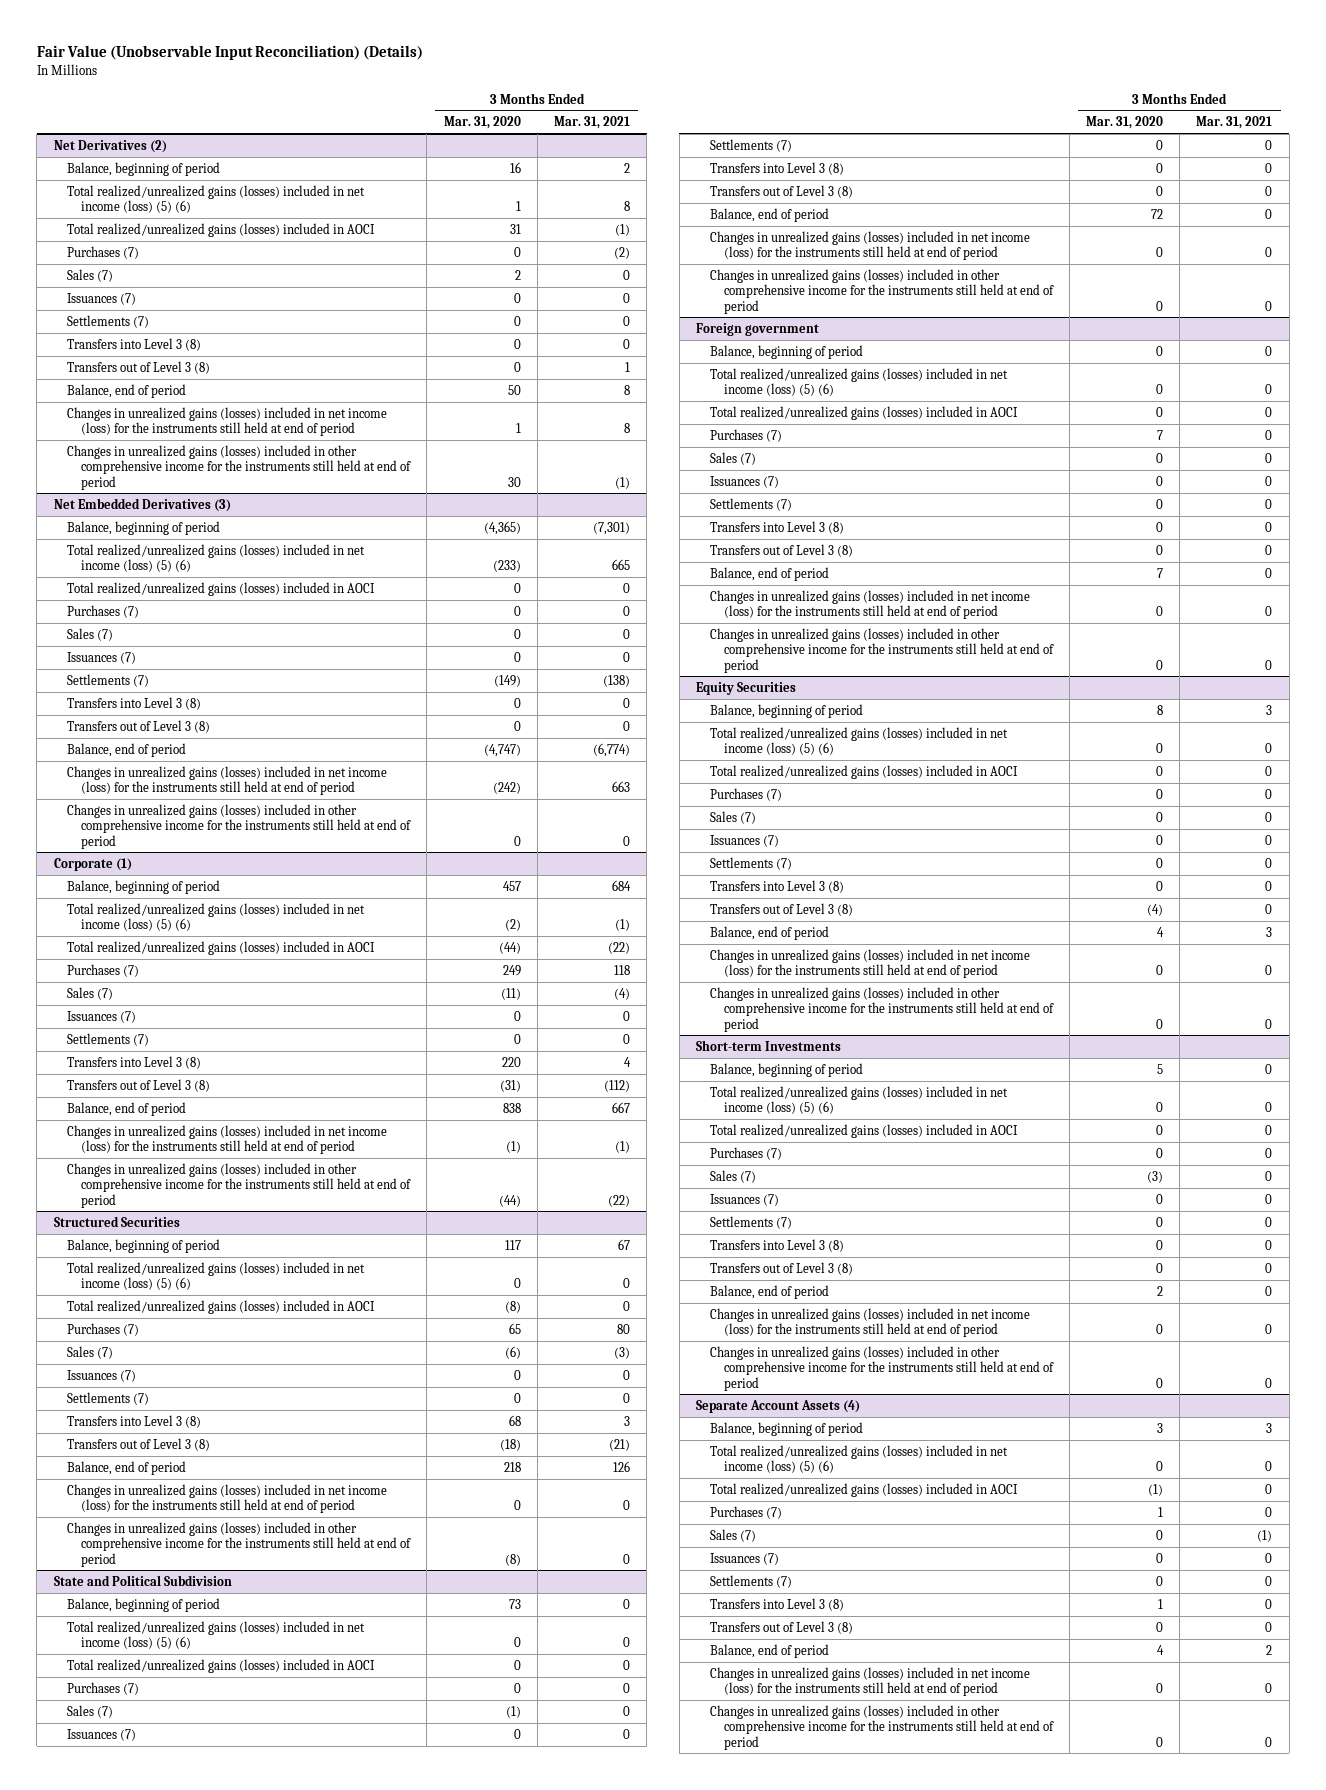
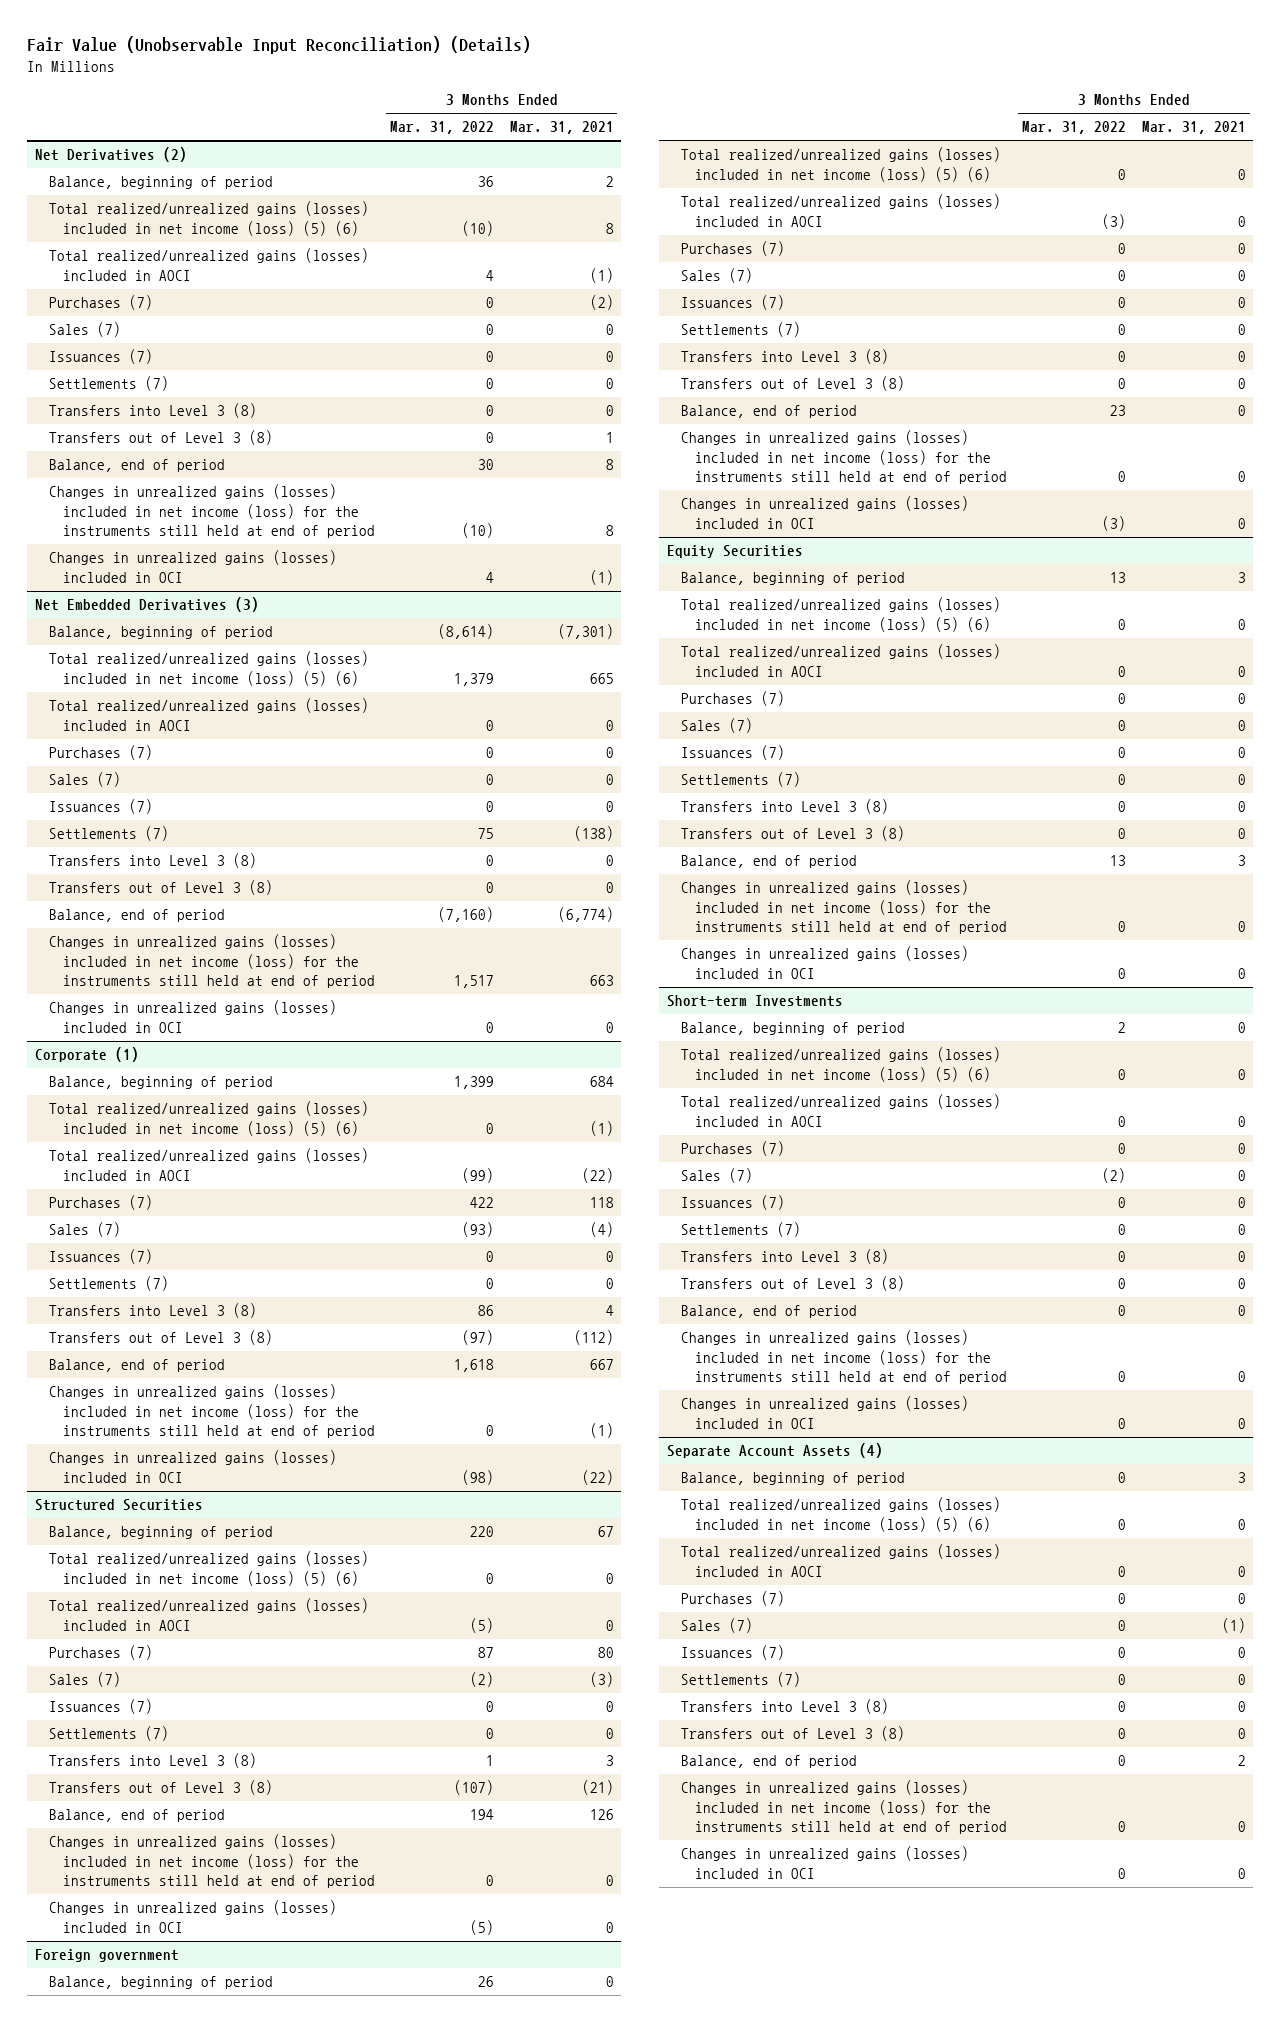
[443,116,521,130] Mar. 31, 2020 -> none
none -> [390,121,495,135] Mar. 31, 2022
[67,444,412,490] Changes in unrealized gains (losses) included in other comprehensive income for the instruments still held at end of period -> [48,550,337,583] Changes in unrealized gains (losses) included in OCI
[67,803,412,849] Changes in unrealized gains (losses) included in other comprehensive income for the instruments still held at end of period -> [48,1000,337,1033] Changes in unrealized gains (losses) included in OCI
[67,1162,412,1208] Changes in unrealized gains (losses) included in other comprehensive income for the instruments still held at end of period -> [48,1450,337,1483] Changes in unrealized gains (losses) included in OCI
[53,1574,232,1586] State and Political Subdivision -> none
[67,1597,221,1612] Balance, beginning of period -> none
[67,1620,366,1650] Total realized/unrealized gains (losses) included in net income (loss) (5) (6) -> none
[67,1658,376,1673] Total realized/unrealized gains (losses) included in AOCI -> none
[67,1681,140,1695] Purchases (7) -> none
[67,1704,114,1718] Sales (7) -> none
[67,1728,137,1741] Issuances (7) -> none
[709,138,792,152] Settlements (7) -> none
[709,161,844,175] Transfers into Level 3 (8) -> none
[709,184,853,198] Transfers out of Level 3 (8) -> none
[709,207,829,222] Balance, end of period -> none
[709,230,1030,261] Changes in unrealized gains (losses) included in net income (loss) for the instruments still held at end of period -> none
[709,268,1054,314] Changes in unrealized gains (losses) included in other comprehensive income for the instruments still held at end of period -> none
[67,1521,412,1567] Changes in unrealized gains (losses) included in other comprehensive income for the instruments still held at end of period -> [48,1900,337,1933] Changes in unrealized gains (losses) included in OCI
[709,627,1054,673] Changes in unrealized gains (losses) included in other comprehensive income for the instruments still held at end of period -> [680,496,969,529] Changes in unrealized gains (losses) included in OCI
[709,986,1054,1032] Changes in unrealized gains (losses) included in other comprehensive income for the instruments still held at end of period -> [680,946,969,979] Changes in unrealized gains (losses) included in OCI
[709,1345,1054,1391] Changes in unrealized gains (losses) included in other comprehensive income for the instruments still held at end of period -> [680,1396,969,1429] Changes in unrealized gains (losses) included in OCI
[709,1704,1054,1750] Changes in unrealized gains (losses) included in other comprehensive income for the instruments still held at end of period -> [680,1846,969,1879] Changes in unrealized gains (losses) included in OCI

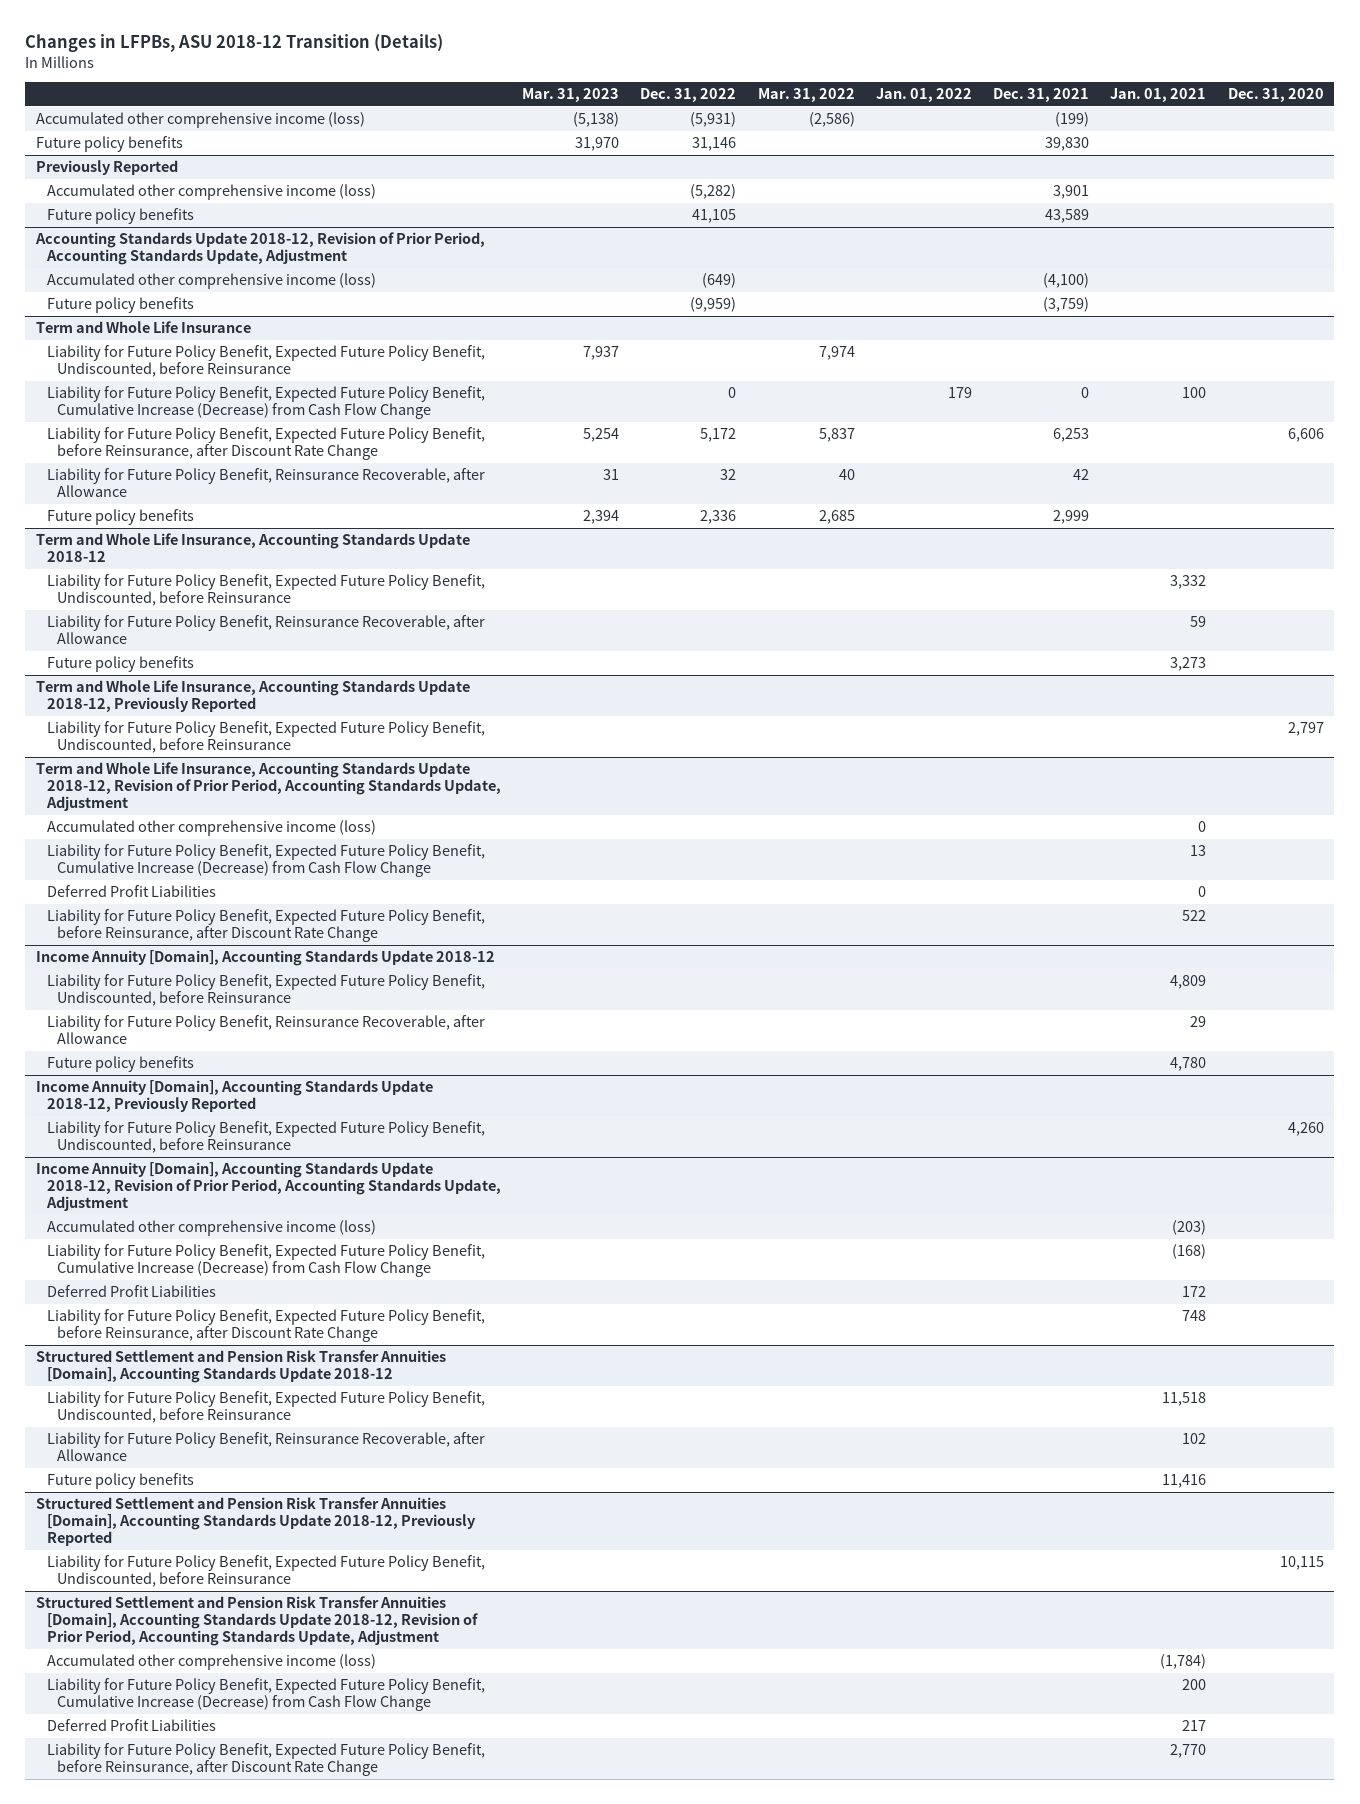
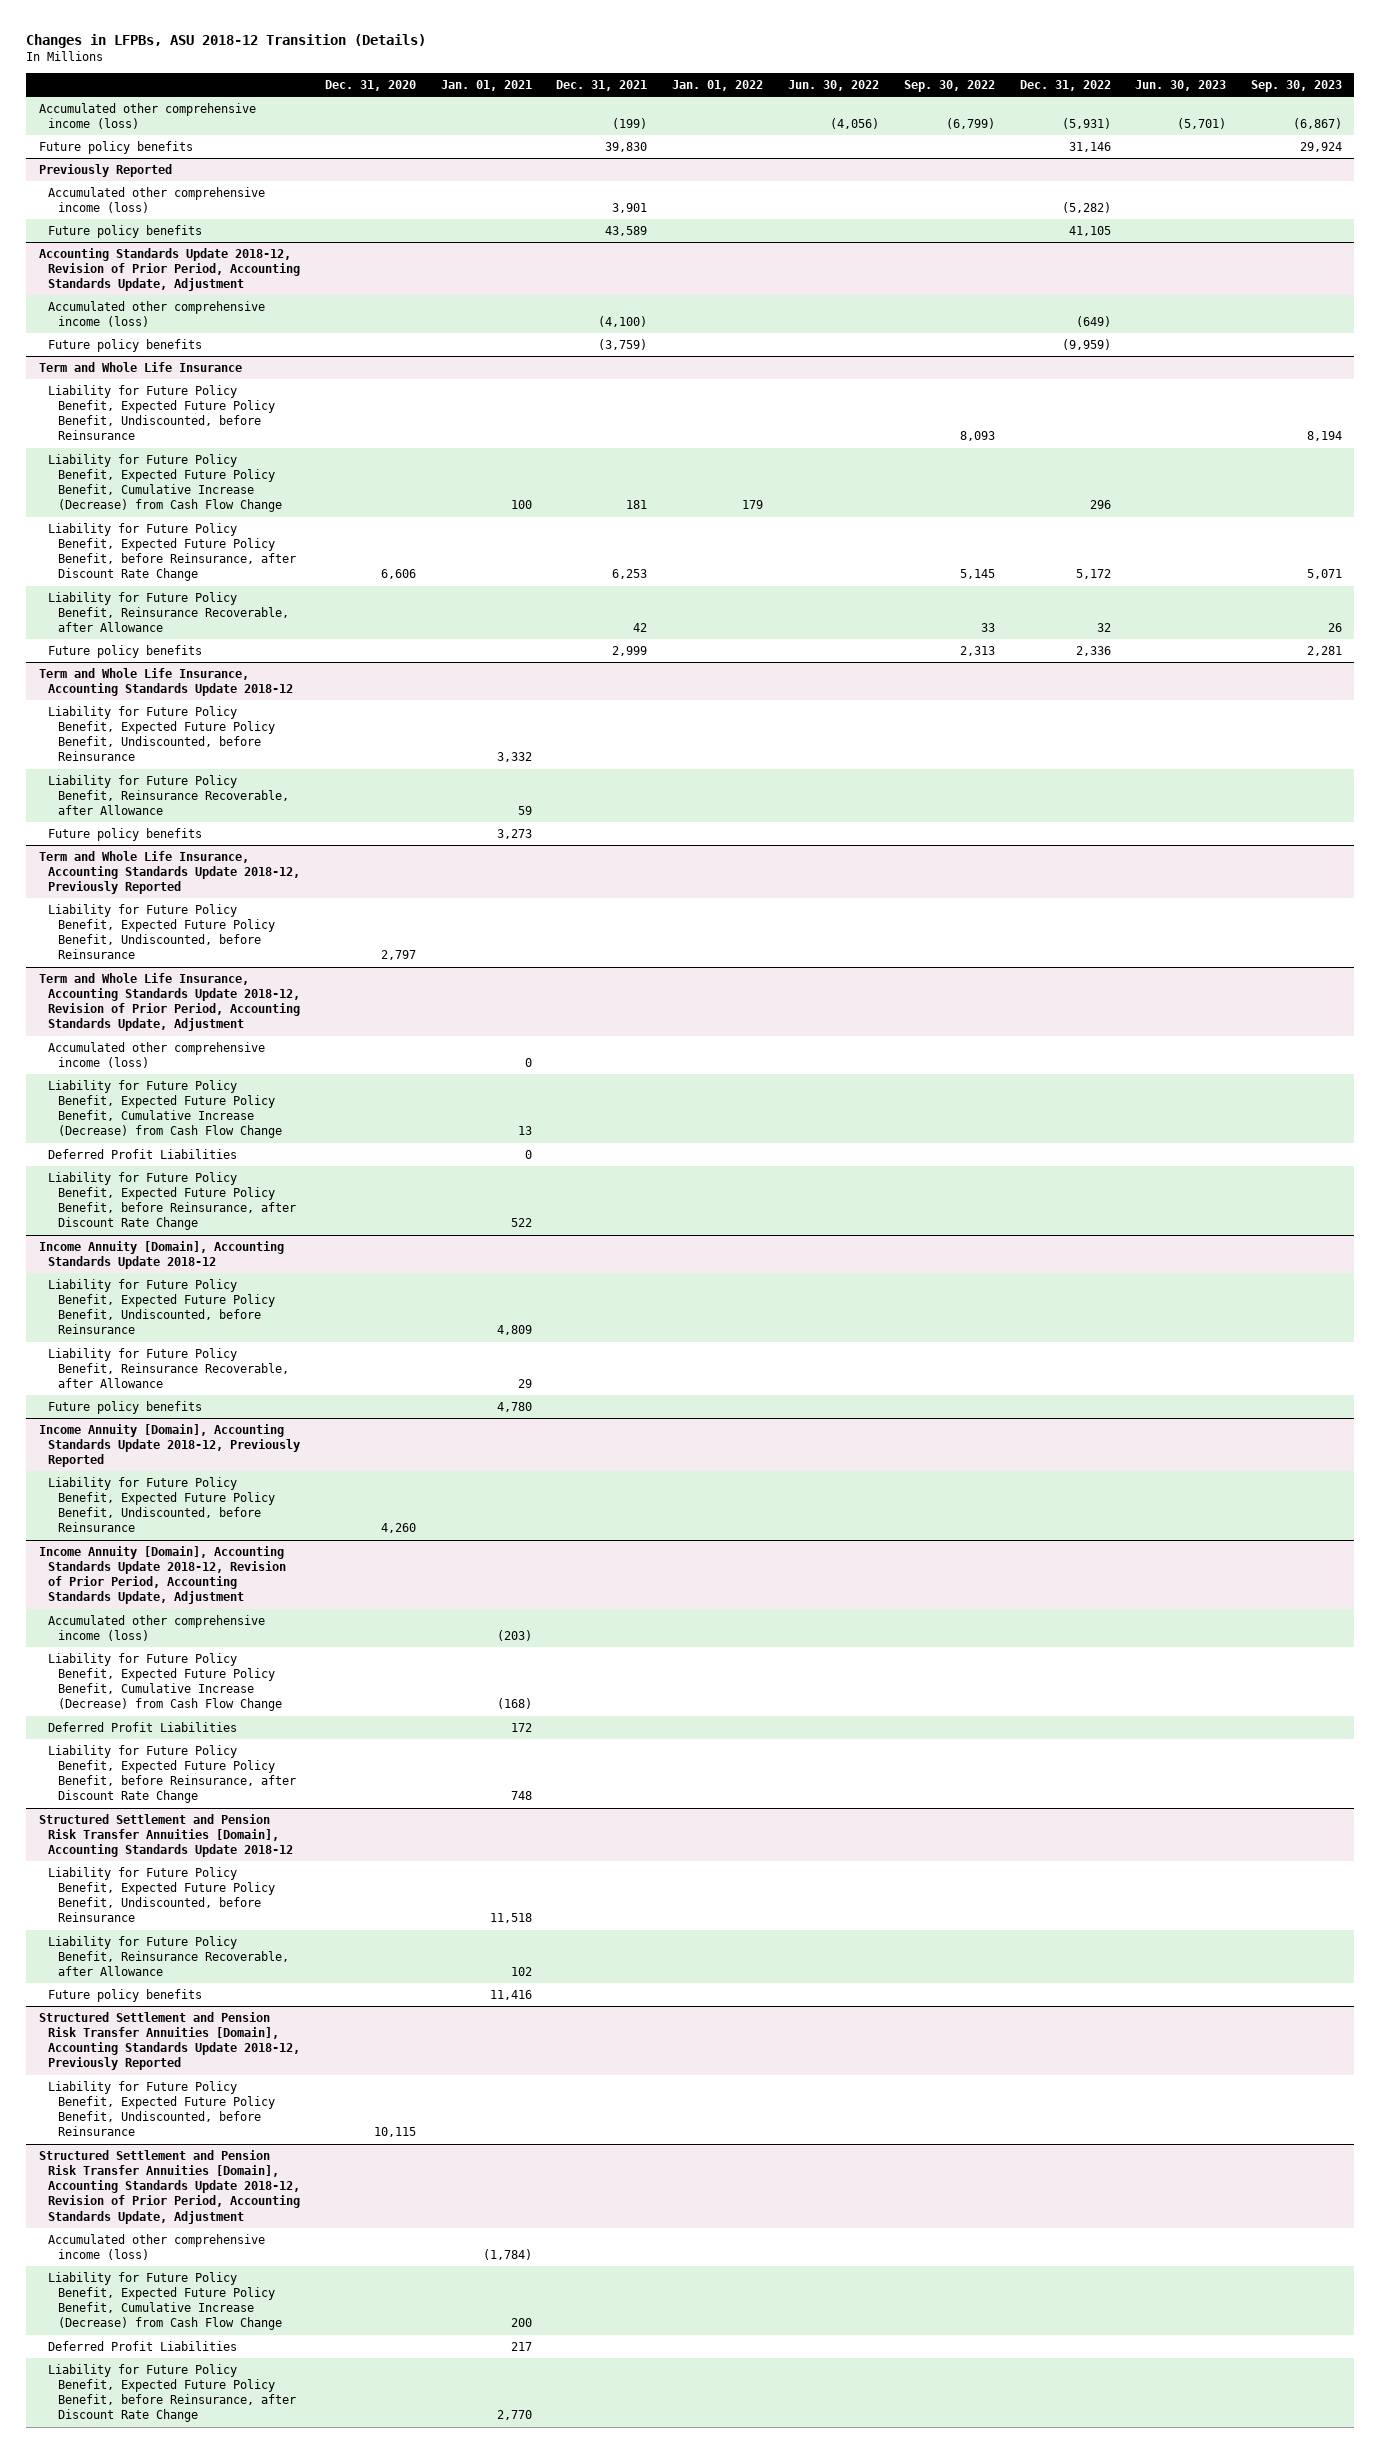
[522,88,620,103] Mar. 31, 2023 -> none
[757,88,855,103] Mar. 31, 2022 -> none
none -> [788,79,880,91] Jun. 30, 2022
none -> [903,79,995,92] Sep. 30, 2022
none -> [1135,79,1227,91] Jun. 30, 2023
none -> [1251,79,1343,92] Sep. 30, 2023
[728,387,737,399] 0 -> [1089,500,1111,510] 296
[1081,387,1090,399] 0 -> [626,500,648,510] 181

